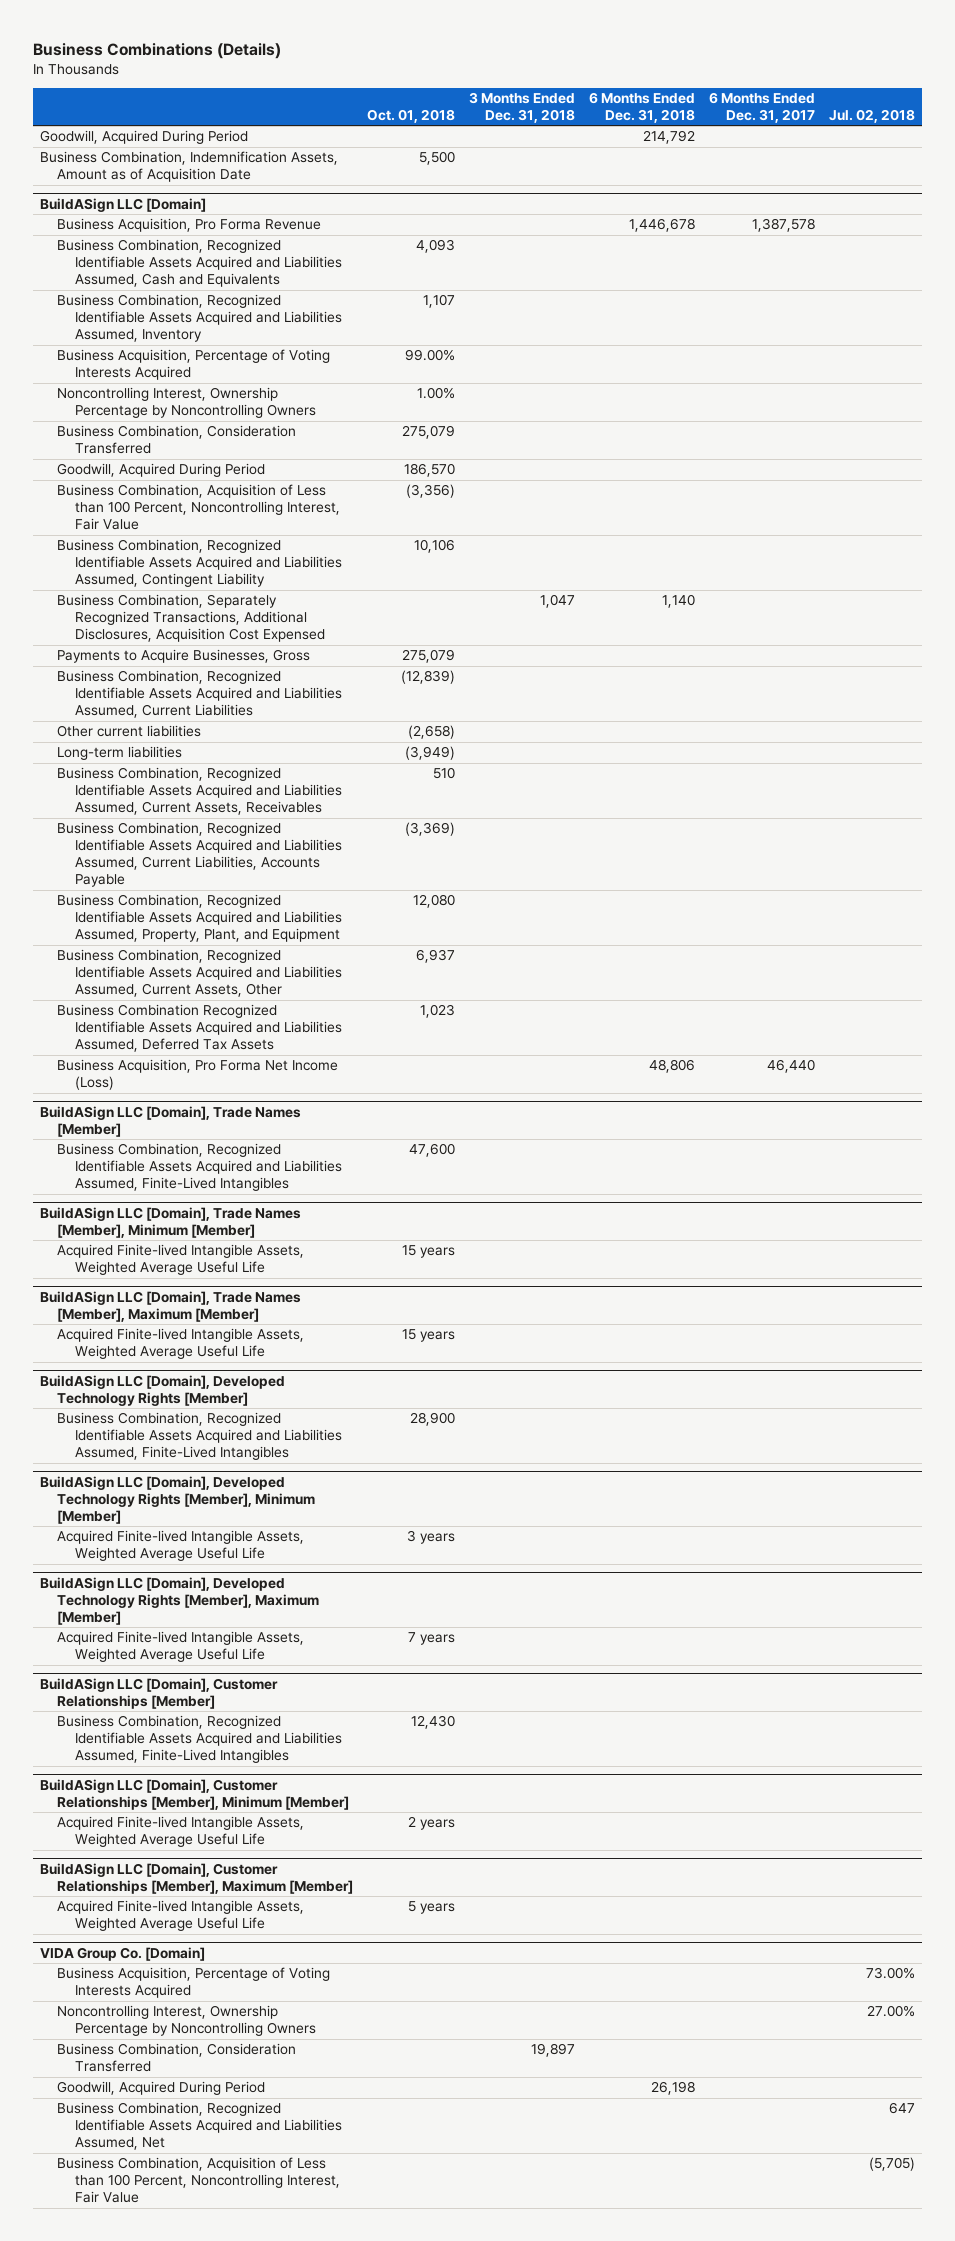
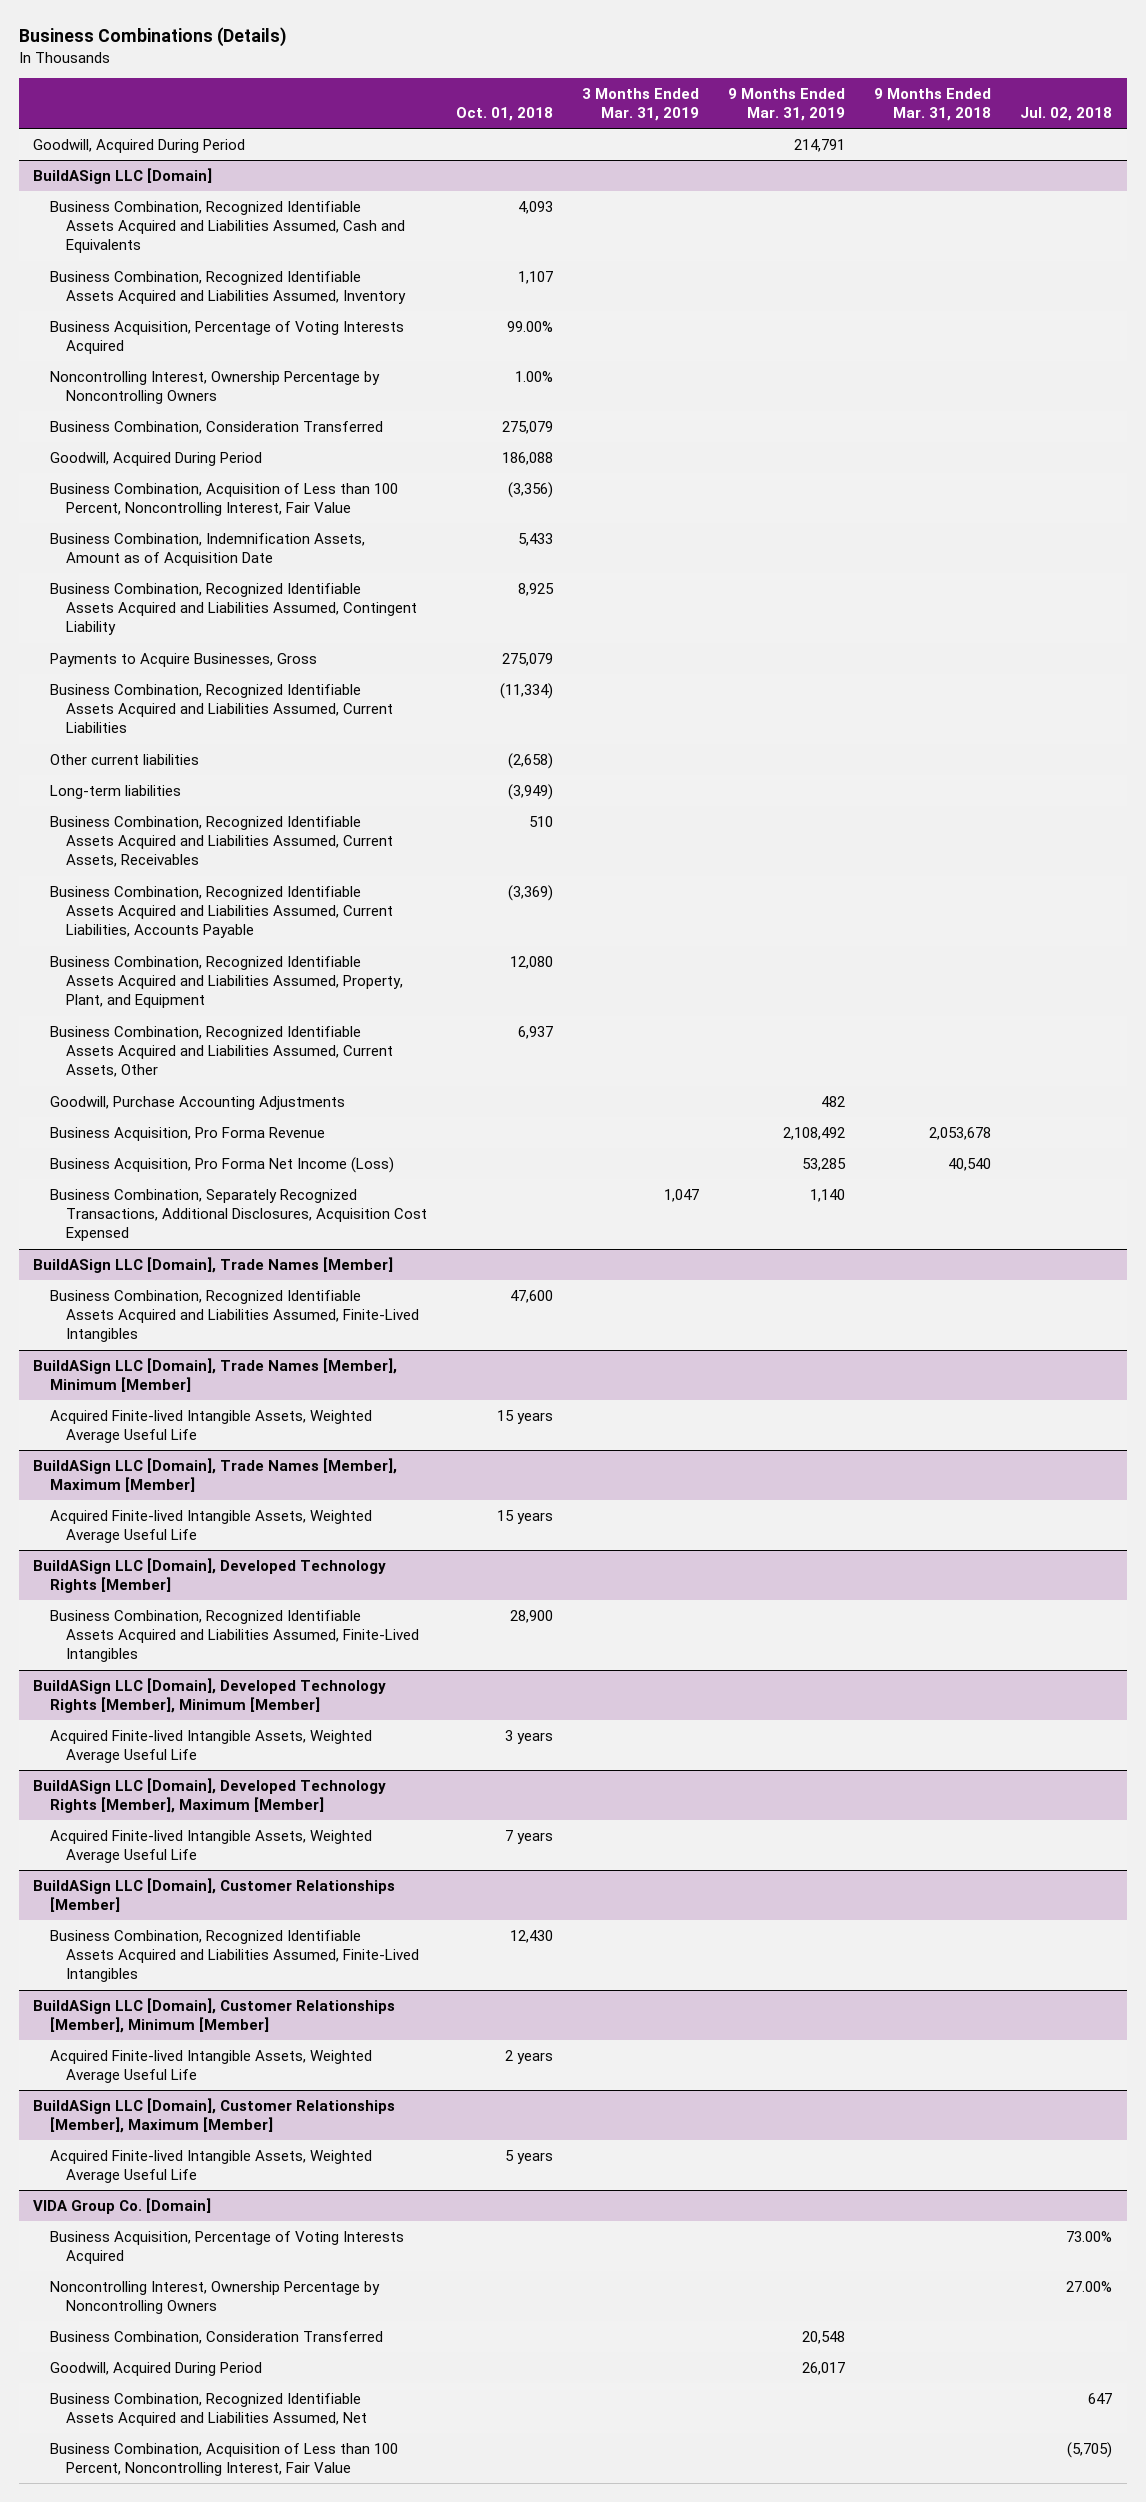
[469,92,576,123] 3 Months Ended Dec. 31, 2018 -> none
[589,92,696,123] 6 Months Ended Dec. 31, 2018 -> none
[709,92,816,123] 6 Months Ended Dec. 31, 2017 -> none
none -> [582,87,700,121] 3 Months Ended Mar. 31, 2019
none -> [728,87,846,121] 9 Months Ended Mar. 31, 2019
none -> [874,87,992,121] 9 Months Ended Mar. 31, 2018
[40,151,339,183] Business Combination, Indemnification Assets, Amount as of Acquisition Date -> none
[404,463,456,478] 186,570 -> [502,451,554,465] 186,088
none -> [49,532,365,567] Business Combination, Indemnification Assets, Amount as of Acquisition Date
[414,539,456,554] 10,106 -> [518,582,555,596] 8,925
[401,670,456,685] (12,839) -> [500,682,554,699] (11,334)
[57,1004,342,1053] Business Combination Recognized Identifiable Assets Acquired and Liabilities Assumed, Deferred Tax Assets -> none
none -> [49,1095,345,1110] Goodwill, Purchase Accounting Adjustments
[57,218,322,233] Business Acquisition, Pro Forma Revenue -> [49,1126,325,1141] Business Acquisition, Pro Forma Revenue
[57,594,325,643] Business Combination, Separately Recognized Transactions, Additional Disclosures, Acquisition Cost Expensed -> [49,1188,428,1242] Business Combination, Separately Recognized Transactions, Additional Disclosures, Acquisition Cost Expensed

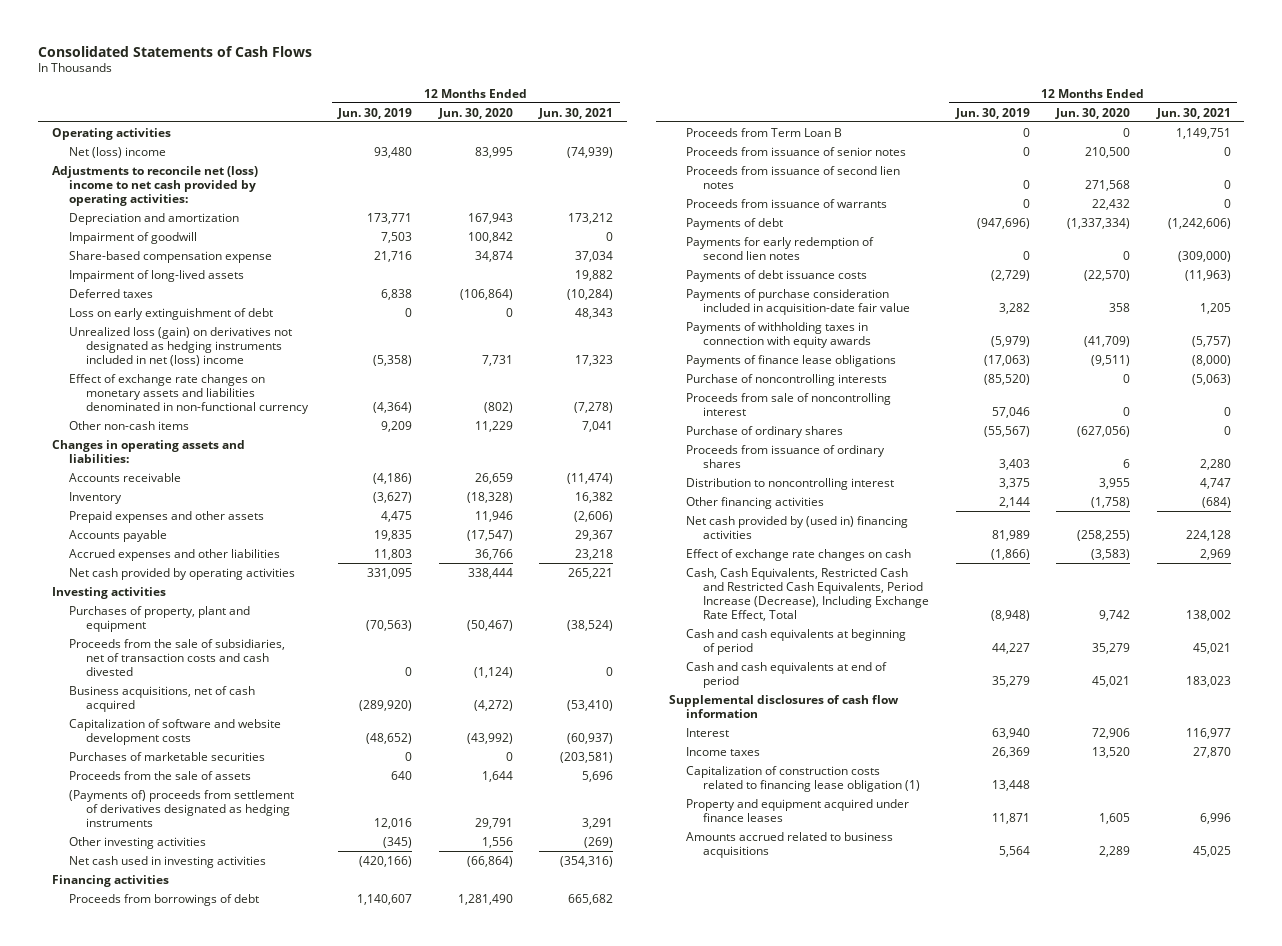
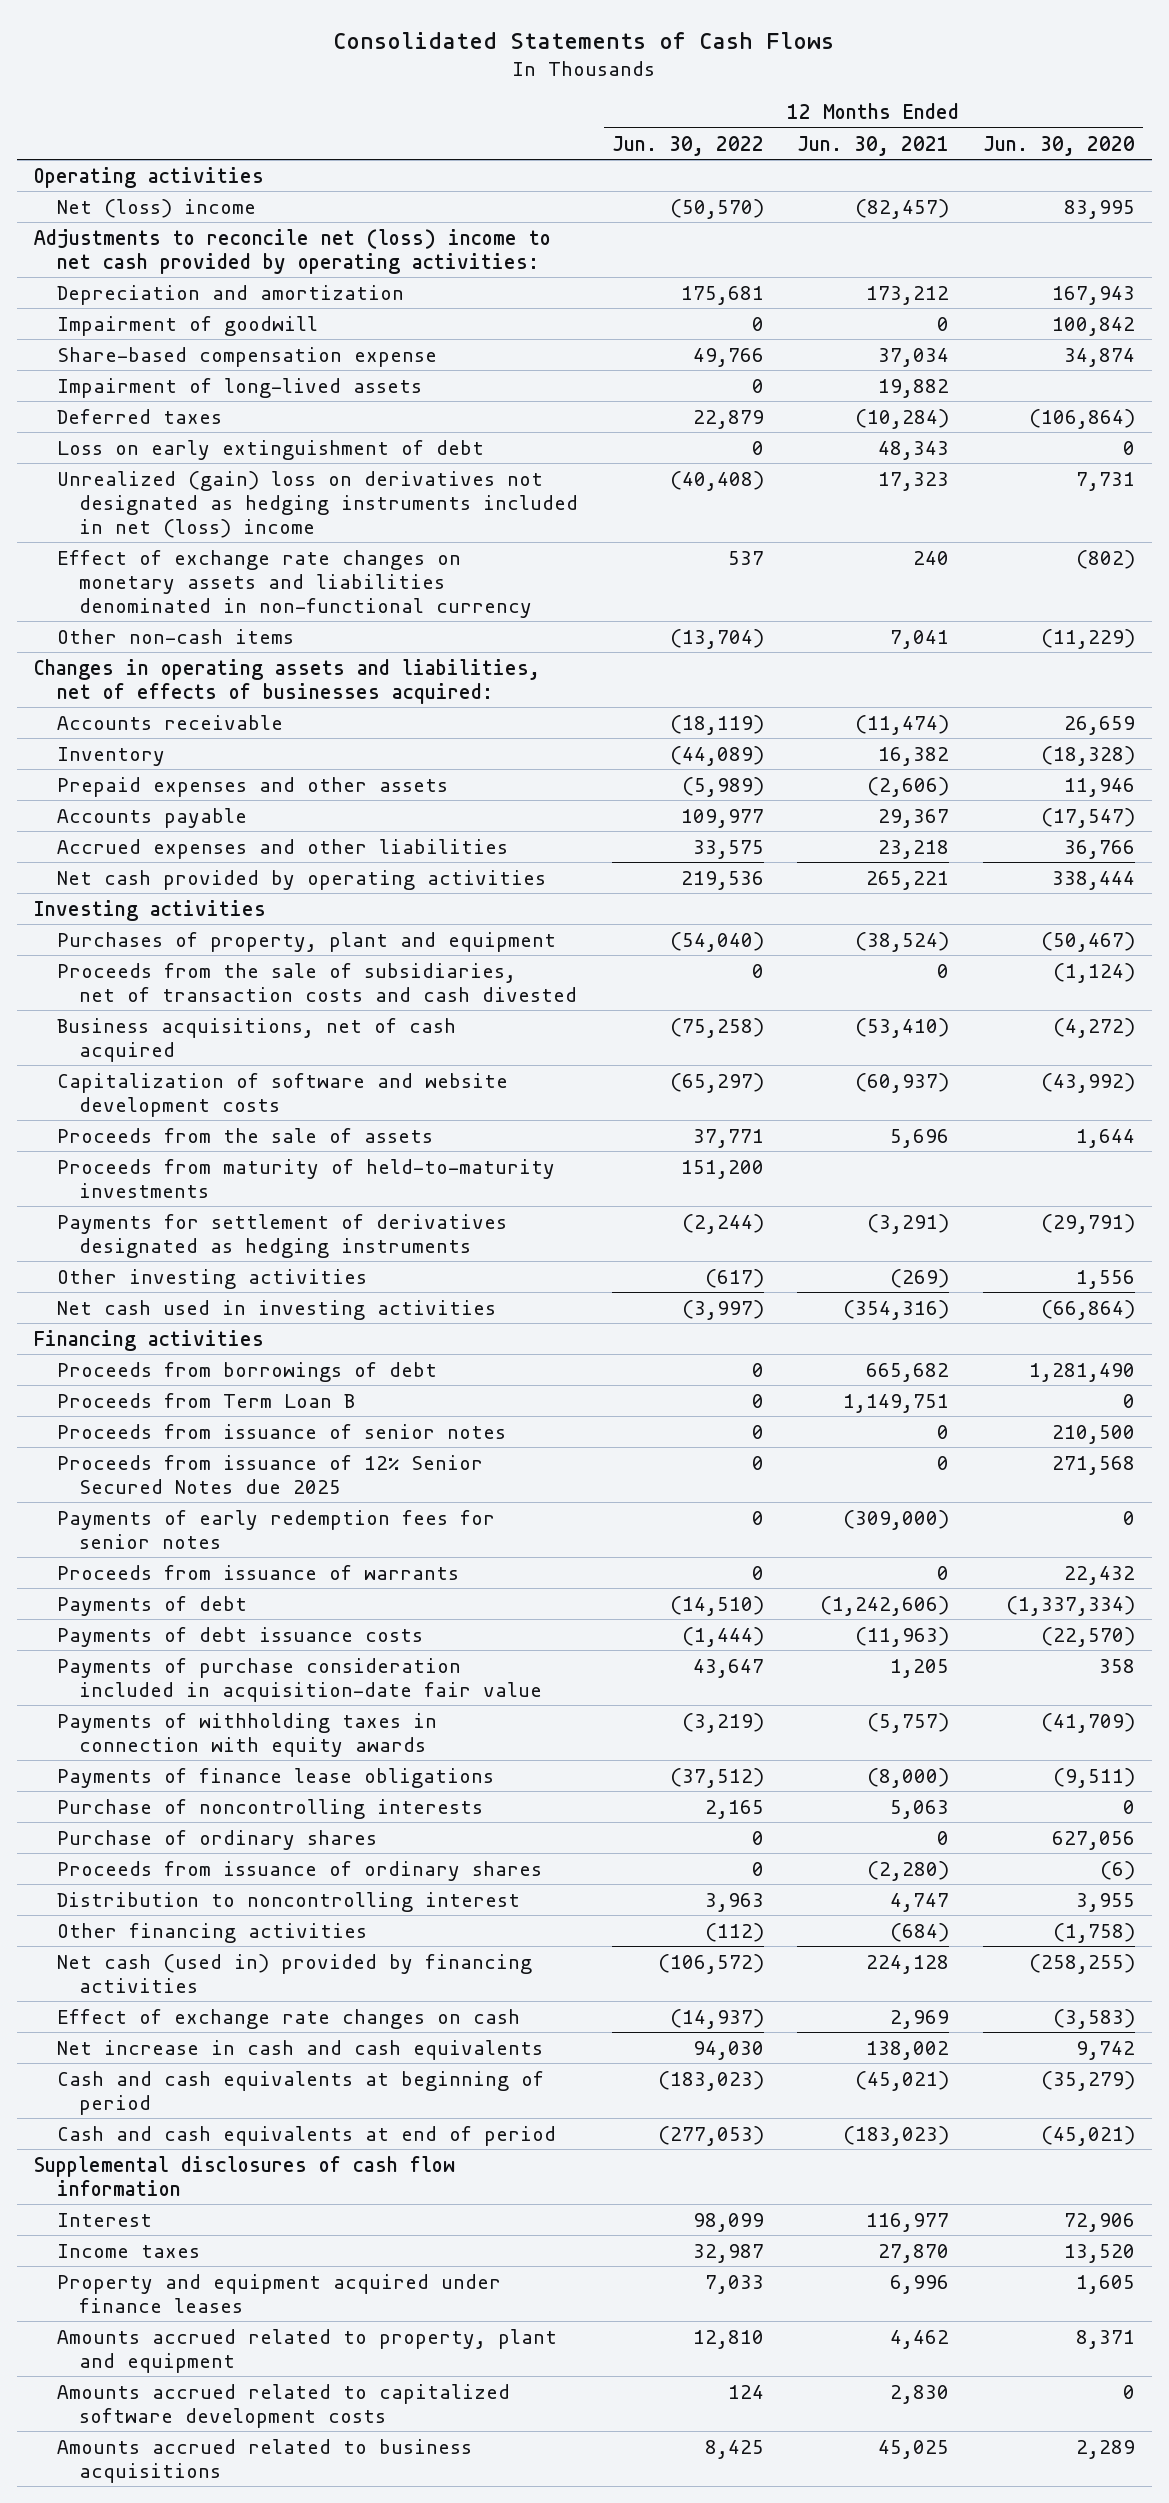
[337,107,413,119] Jun. 30, 2019 -> none
none -> [611,135,764,156] Jun. 30, 2022
[567,146,614,158] (74,939) -> [855,198,950,219] (82,457)
[68,326,292,366] Unrealized loss (gain) on derivatives not designated as hedging instruments included in net (loss) income -> [56,470,579,538] Unrealized (gain) loss on derivatives not designated as hedging instruments included in net (loss) income
[574,401,614,413] (7,278) -> [913,550,950,565] 240
[474,420,513,432] 11,229 -> [1040,628,1135,649] (11,229)
[51,439,245,463] Changes in operating assets and liabilities: -> [34,658,541,704] Changes in operating assets and liabilities, net of effects of businesses acquired:
[68,751,265,761] Purchases of marketable securities -> none
none -> [56,1158,555,1198] Proceeds from maturity of held-to-maturity investments
[68,789,294,827] (Payments of) proceeds from settlement of derivatives designated as hedging instruments -> [56,1213,507,1258] Payments for settlement of derivatives designated as hedging instruments
[474,817,513,829] 29,791 -> [1040,1213,1135,1234] (29,791)
[582,817,614,829] 3,291 -> [867,1213,950,1234] (3,291)
[686,165,901,189] Proceeds from issuance of second lien notes -> [56,1454,483,1494] Proceeds from issuance of 12% Senior Secured Notes due 2025
none -> [56,1509,495,1549] Payments of early redemption fees for senior notes
[686,236,875,260] Payments for early redemption of second lien notes -> none
[686,392,892,416] Proceeds from sale of noncontrolling interest -> none
[1191,373,1231,385] (5,063) -> [890,1799,950,1819] 5,063
[1077,425,1131,437] (627,056) -> [1051,1830,1135,1850] 627,056
[1123,458,1131,468] 6 -> [1099,1860,1135,1880] (6)
[1199,458,1231,470] 2,280 -> [867,1860,950,1881] (2,280)
[686,515,909,539] Net cash provided by (used in) financing activities -> [56,1953,532,1993] Net cash (used in) provided by financing activities
[686,567,930,621] Cash, Cash Equivalents, Restricted Cash and Restricted Cash Equivalents, Period Increase (Decrease), Including Exchange Rate Effect, Total -> [56,2039,543,2060] Net increase in cash and cash equivalents
[1092,642,1131,654] 35,279 -> [1040,2070,1135,2091] (35,279)
[1192,642,1231,654] 45,021 -> [855,2070,950,2091] (45,021)
[1092,675,1131,687] 45,021 -> [1040,2125,1135,2146] (45,021)
[1185,675,1231,687] 183,023 -> [843,2125,950,2146] (183,023)
[686,765,921,792] Capitalization of construction costs related to financing lease obligation (1) -> none
none -> [56,2328,557,2373] Amounts accrued related to property, plant and equipment
none -> [56,2383,510,2428] Amounts accrued related to capitalized software development costs

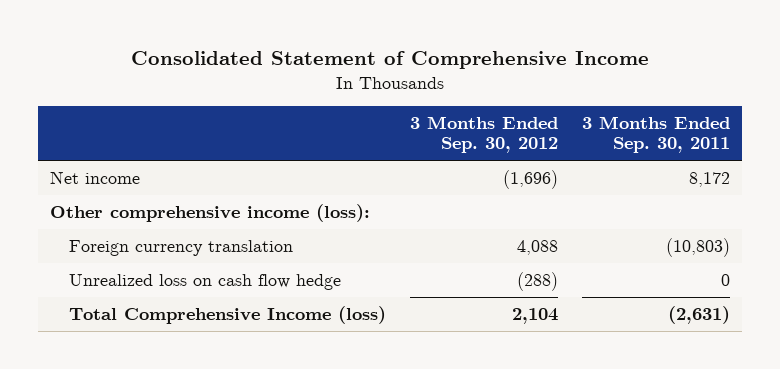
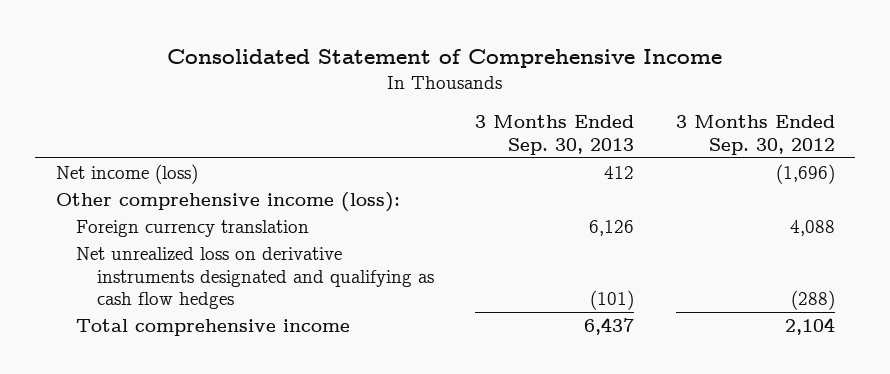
[582,115,731,154] 3 Months Ended Sep. 30, 2011 -> none
none -> [475,115,635,155] 3 Months Ended Sep. 30, 2013
[50,170,141,184] Net income -> [55,164,198,185] Net income (loss)
[69,273,342,290] Unrealized loss on cash flow hedge -> [76,247,434,310] Net unrealized loss on derivative instruments designated and qualifying as cash flow hedges
[69,305,387,324] Total Comprehensive Income (loss) -> [76,319,351,337] Total comprehensive income

